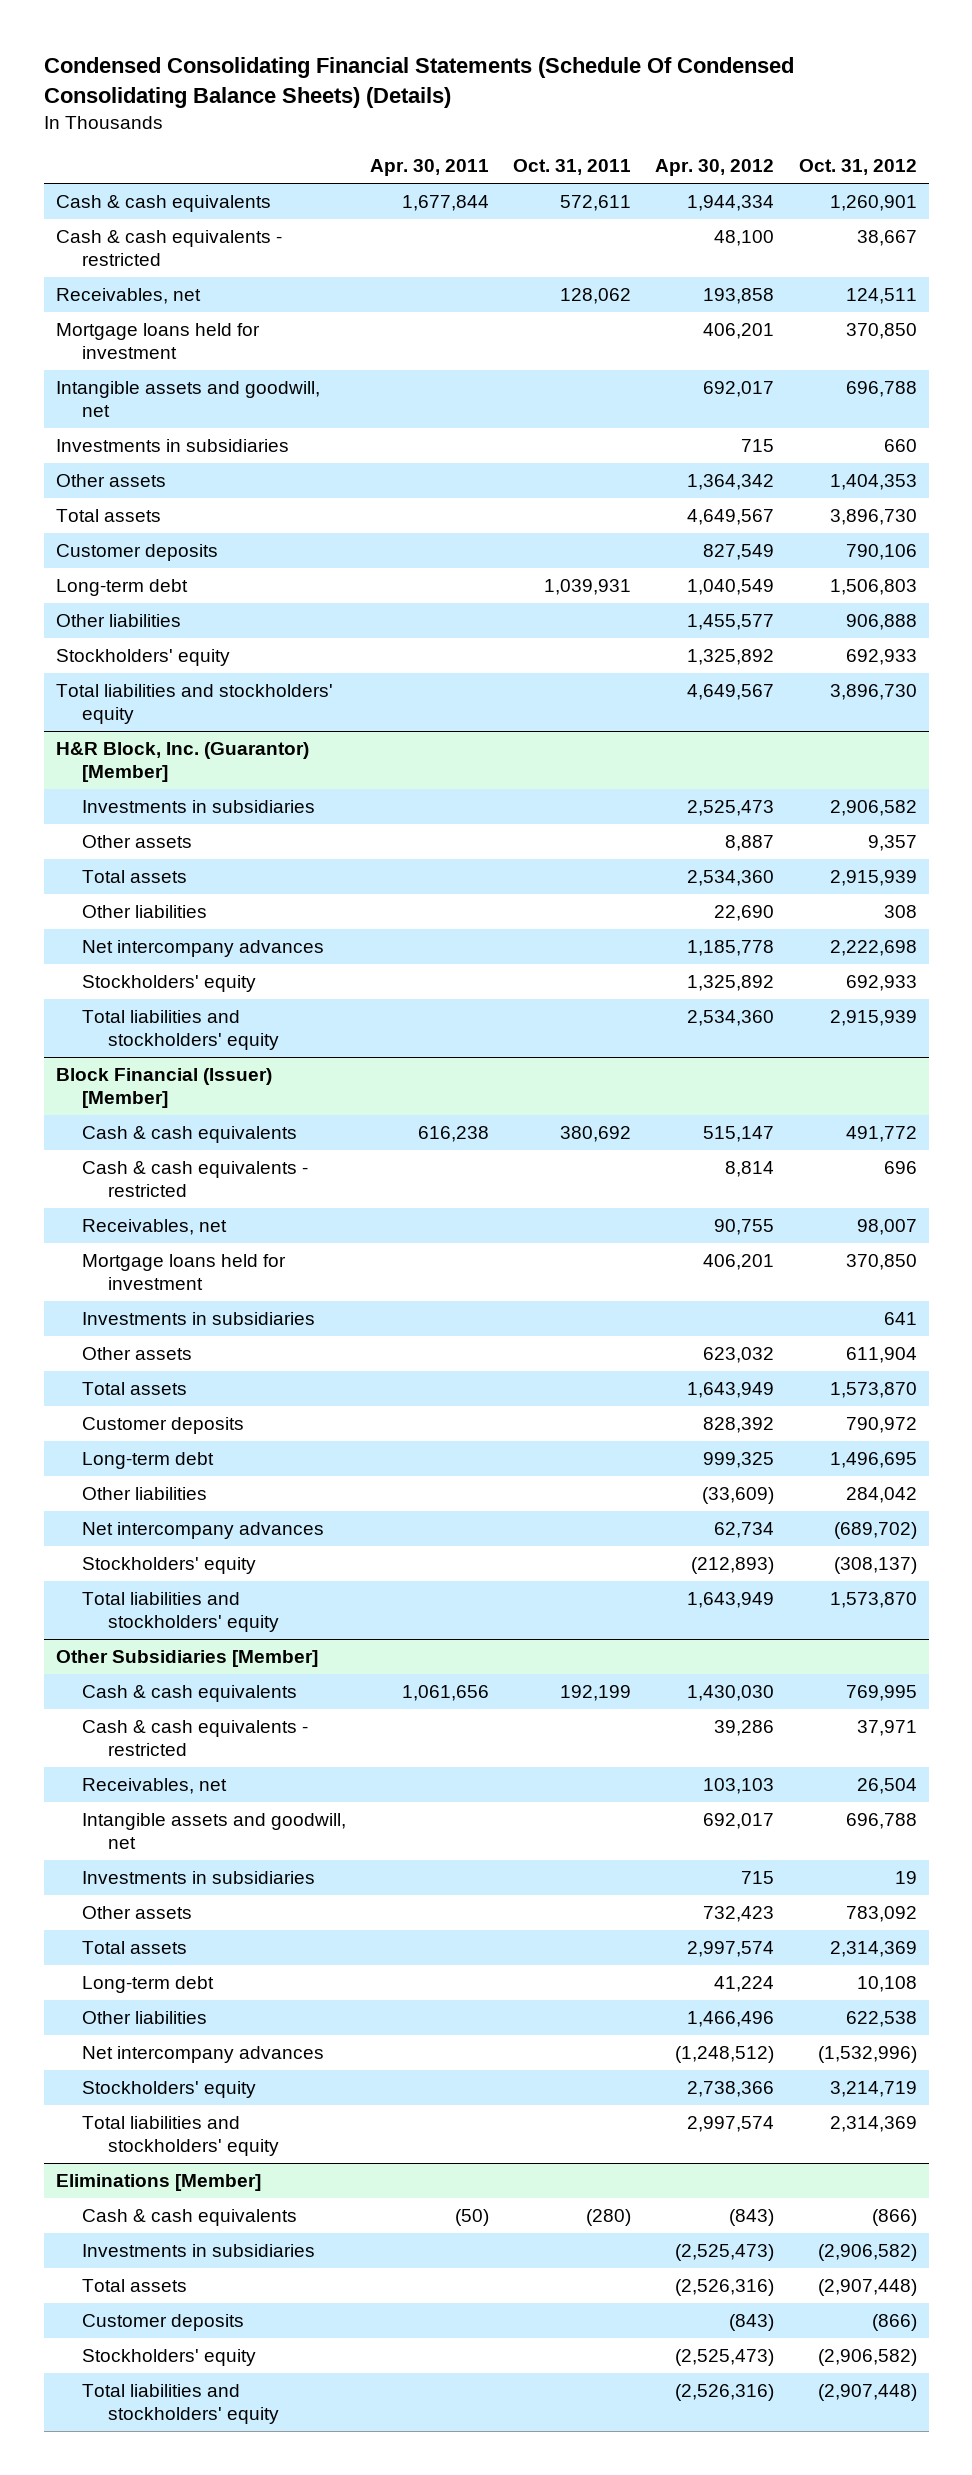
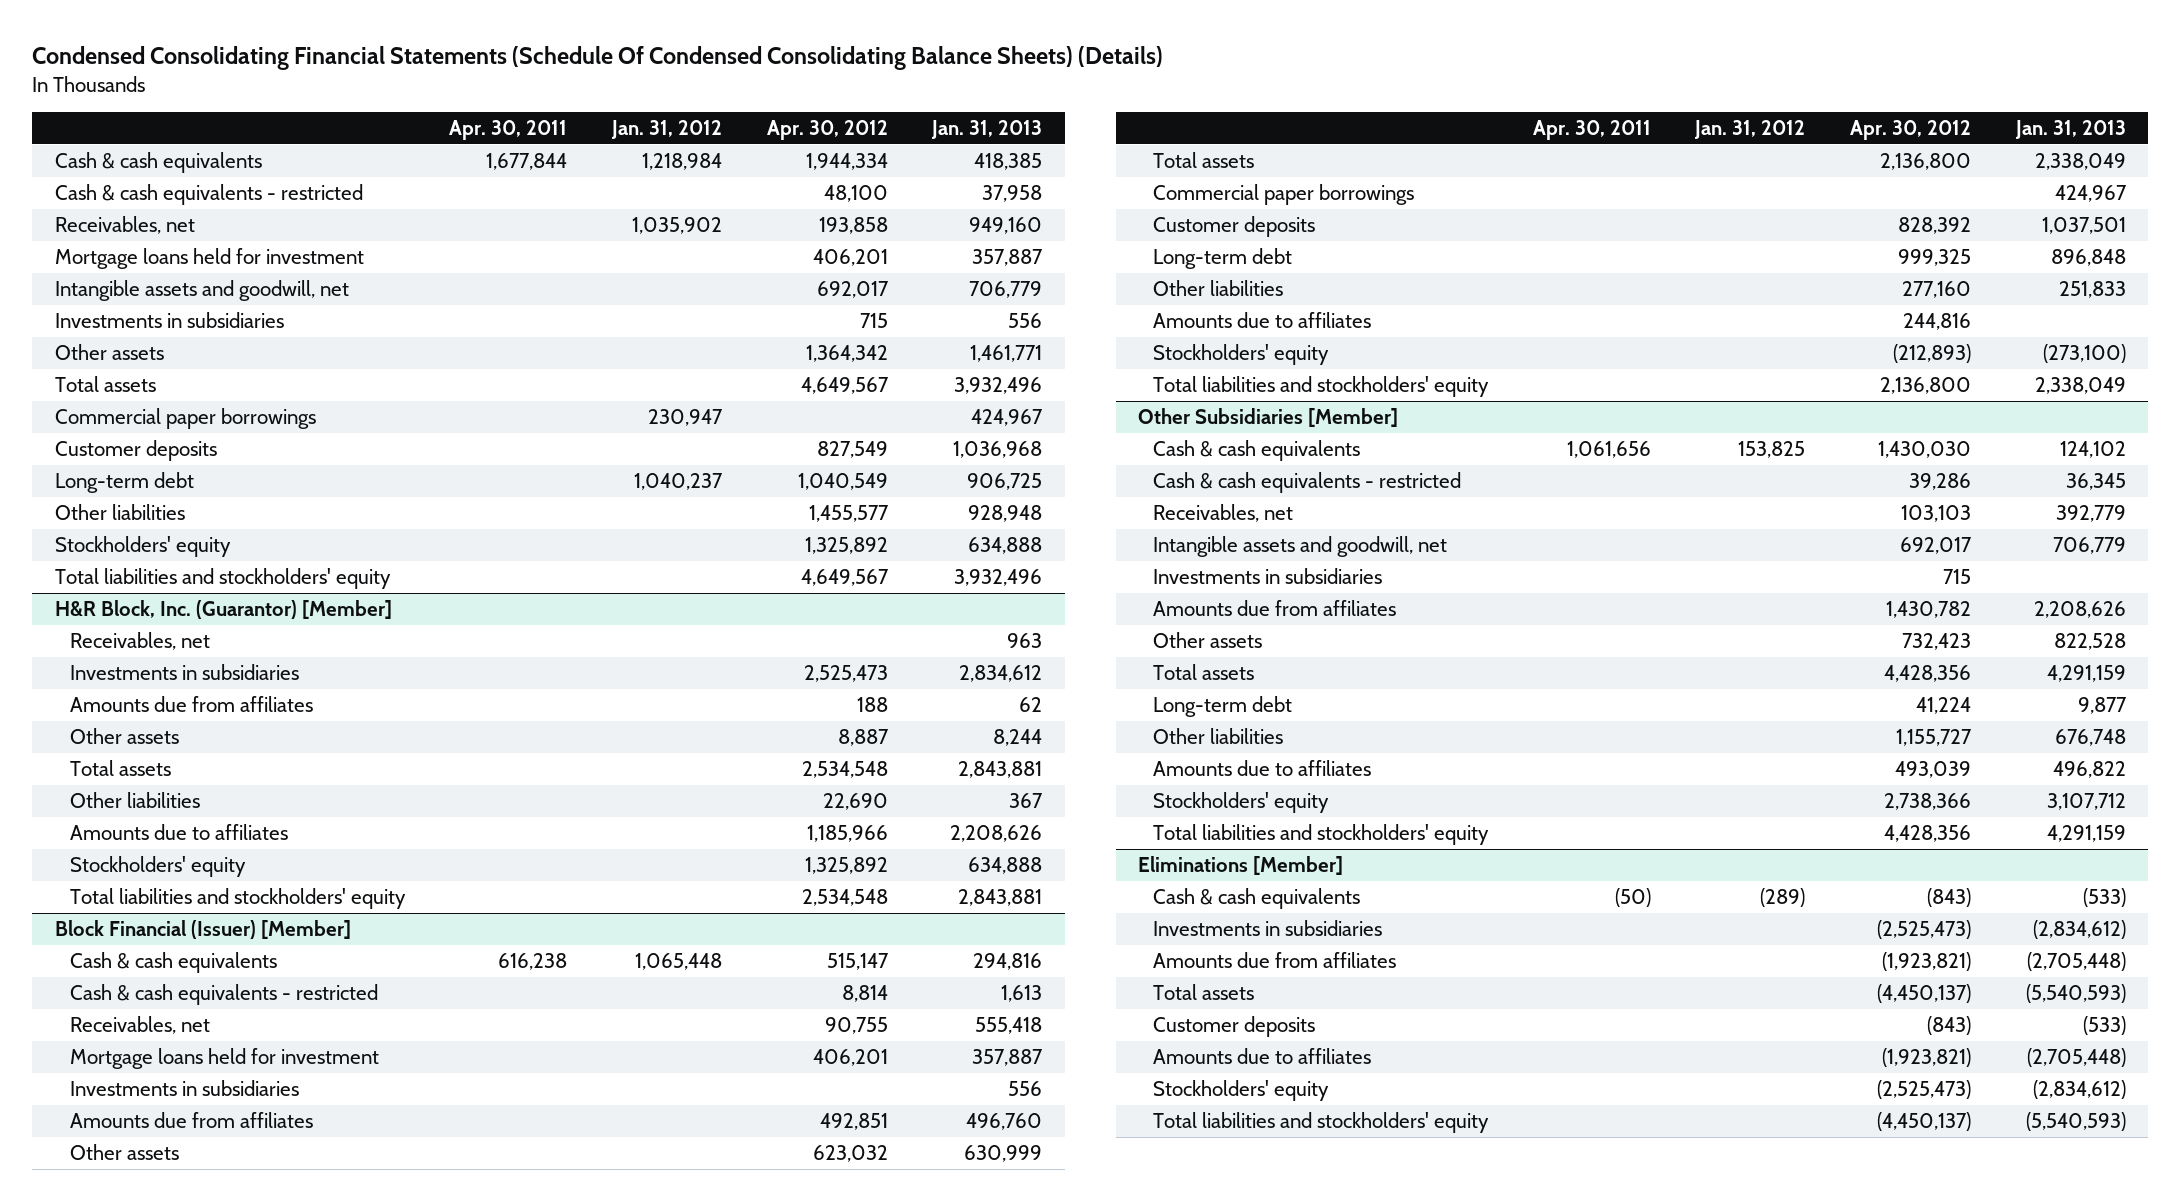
[513,159,632,176] Oct. 31, 2011 -> none
[798,159,917,176] Oct. 31, 2012 -> none
none -> [611,120,723,140] Jan. 31, 2012
none -> [931,120,1043,140] Jan. 31, 2013
none -> [54,407,316,429] Commercial paper borrowings
none -> [69,631,210,650] Receivables, net
none -> [69,695,313,712] Amounts due from affiliates
[687,870,775,887] 2,534,360 -> [801,760,888,778] 2,534,548
[81,940,324,958] Net intercompany advances -> none
none -> [69,823,288,840] Amounts due to affiliates
[687,1010,775,1027] 2,534,360 -> [801,888,888,906] 2,534,548
none -> [69,1111,313,1128] Amounts due from affiliates
[687,1382,775,1399] 1,643,949 -> [1880,152,1972,170] 2,136,800
none -> [1153,183,1415,205] Commercial paper borrowings
[81,1522,324,1540] Net intercompany advances -> none
[702,1487,775,1505] (33,609) -> [1902,280,1972,298] 277,160
none -> [1153,311,1372,328] Amounts due to affiliates
[687,1592,775,1609] 1,643,949 -> [1880,376,1972,394] 2,136,800
none -> [1153,599,1397,616] Amounts due from affiliates
[687,1941,775,1958] 2,997,574 -> [1884,664,1972,682] 4,428,356
[81,2046,324,2064] Net intercompany advances -> none
[687,2011,775,2028] 1,466,496 -> [1896,728,1973,746] 1,155,727
none -> [1153,759,1372,776] Amounts due to affiliates
[687,2116,775,2133] 2,997,574 -> [1884,824,1972,842] 4,428,356
none -> [1153,951,1397,968] Amounts due from affiliates
[675,2279,775,2297] (2,526,316) -> [1877,983,1972,1003] (4,450,137)
none -> [1153,1047,1372,1064] Amounts due to affiliates
[675,2384,775,2402] (2,526,316) -> [1877,1111,1972,1131] (4,450,137)

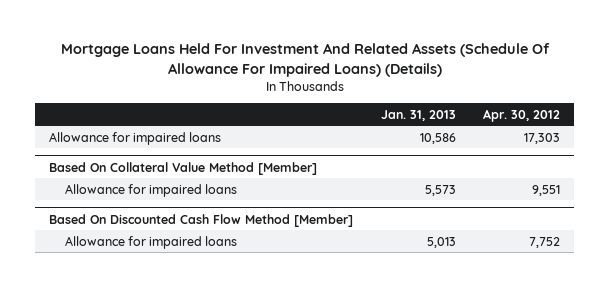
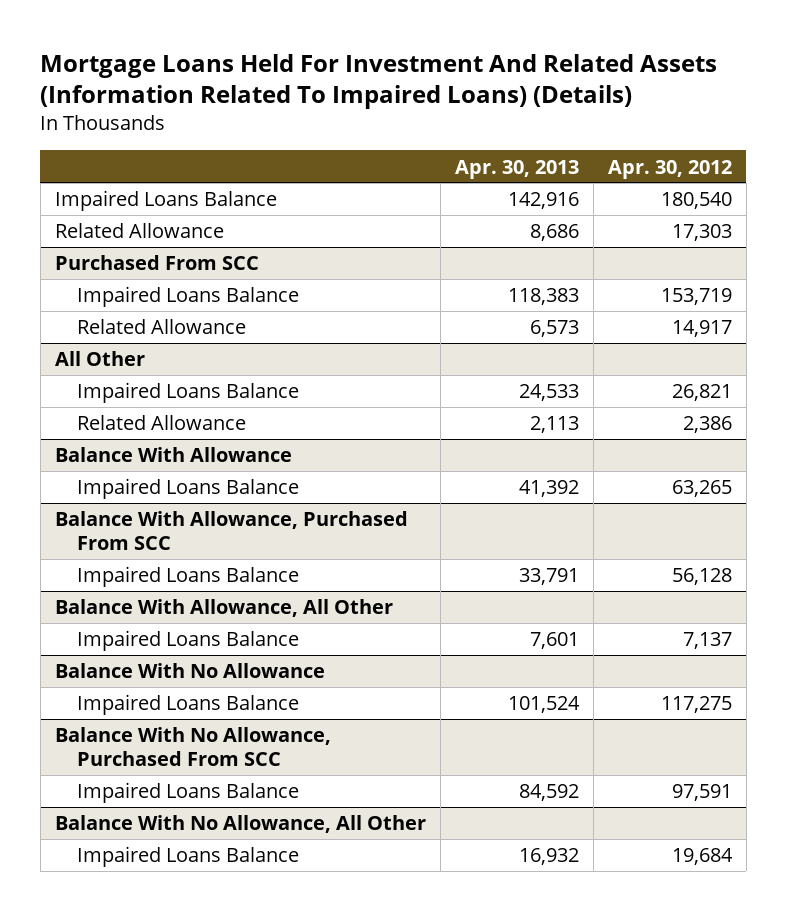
[60,43,550,77] Mortgage Loans Held For Investment And Related Assets (Schedule Of Allowance For Impaired Loans) (Details) -> [40,53,718,109] Mortgage Loans Held For Investment And Related Assets (Information Related To Impaired Loans) (Details)
[380,109,456,121] Jan. 31, 2013 -> none
none -> [454,159,579,179] Apr. 30, 2013
[48,161,317,175] Based On Collateral Value Method [Member] -> none
[48,213,353,227] Based On Discounted Cash Flow Method [Member] -> none
none -> [54,190,277,212] Impaired Loans Balance
[48,131,221,145] Allowance for impaired loans -> [54,223,224,239] Related Allowance
none -> [54,255,259,271] Purchased From SCC
none -> [77,286,300,308] Impaired Loans Balance
[64,183,237,197] Allowance for impaired loans -> [77,319,247,335] Related Allowance
[532,184,561,196] 9,551 -> [671,320,732,338] 14,917
none -> [54,351,145,367] All Other
none -> [77,382,300,404] Impaired Loans Balance
[64,235,237,249] Allowance for impaired loans -> [77,415,247,431] Related Allowance
[529,236,561,248] 7,752 -> [682,416,732,434] 2,386
none -> [54,447,292,463] Balance With Allowance
none -> [77,478,300,500] Impaired Loans Balance
none -> [54,511,408,551] Balance With Allowance, Purchased From SCC
none -> [77,566,300,588] Impaired Loans Balance
none -> [54,599,393,618] Balance With Allowance, All Other
none -> [77,630,300,652] Impaired Loans Balance
none -> [54,663,325,679] Balance With No Allowance
none -> [77,694,300,716] Impaired Loans Balance
none -> [54,727,331,767] Balance With No Allowance, Purchased From SCC
none -> [77,782,300,804] Impaired Loans Balance
none -> [54,815,426,834] Balance With No Allowance, All Other
none -> [77,846,300,868] Impaired Loans Balance

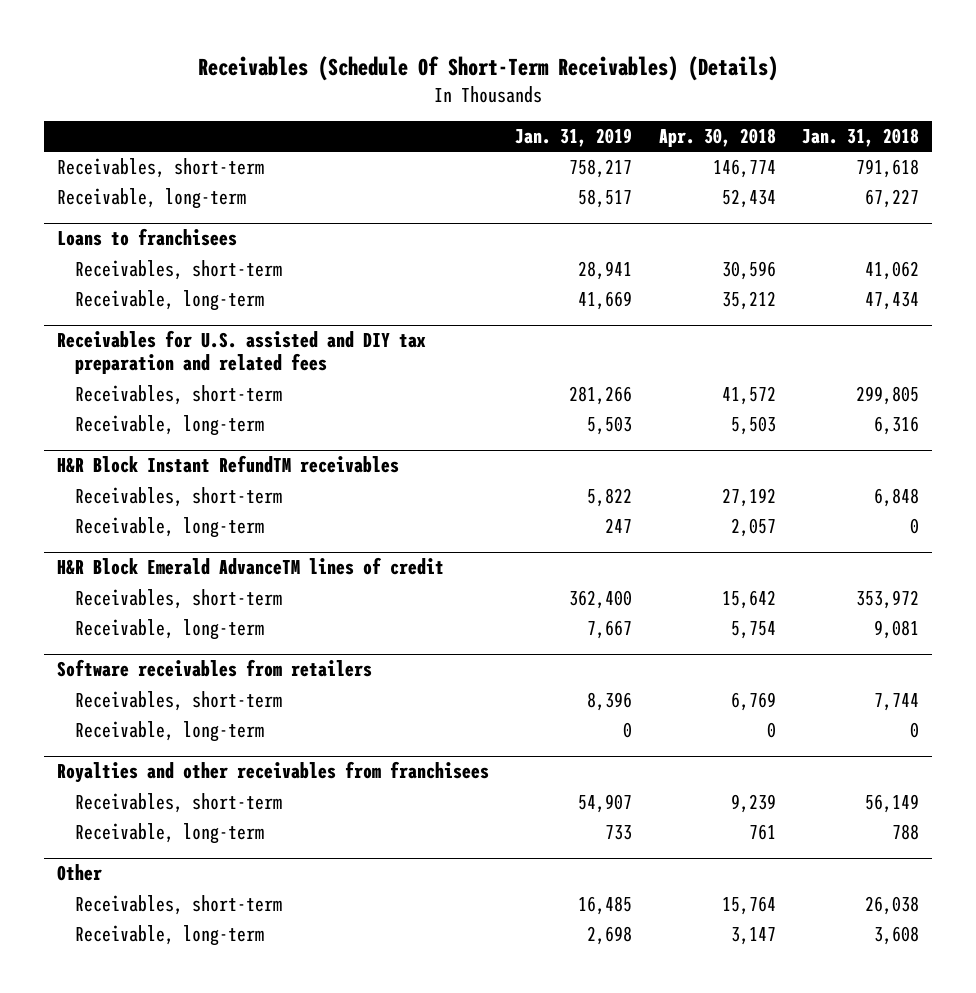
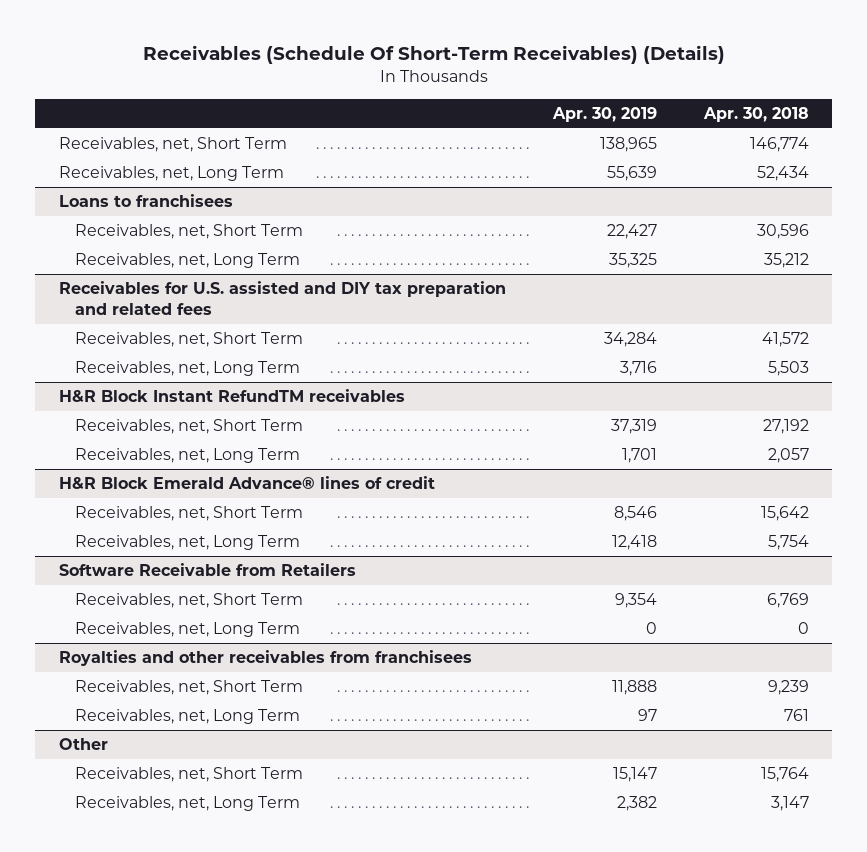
[515,128,633,148] Jan. 31, 2019 -> none
[801,128,919,148] Jan. 31, 2018 -> none
none -> [551,106,657,122] Apr. 30, 2019
[57,157,265,178] Receivables, short-term -> [58,137,287,153] Receivables, net, Short Term
[57,187,247,209] Receivable, long-term -> [58,166,284,182] Receivables, net, Long Term
[74,259,282,280] Receivables, short-term -> [75,224,304,240] Receivables, net, Short Term
[74,289,264,311] Receivable, long-term -> [75,253,301,269] Receivables, net, Long Term
[74,384,282,405] Receivables, short-term -> [75,332,304,348] Receivables, net, Short Term
[74,414,264,436] Receivable, long-term -> [75,361,301,377] Receivables, net, Long Term
[74,486,282,507] Receivables, short-term -> [75,419,304,435] Receivables, net, Short Term
[74,516,264,538] Receivable, long-term -> [75,448,301,464] Receivables, net, Long Term
[57,557,445,576] H&R Block Emerald AdvanceTM lines of credit -> [58,476,435,490] H&R Block Emerald Advance® lines of credit
[74,588,282,609] Receivables, short-term -> [75,506,304,522] Receivables, net, Short Term
[74,618,264,640] Receivable, long-term -> [75,535,301,551] Receivables, net, Long Term
[57,659,373,678] Software receivables from retailers -> [58,563,356,577] Software Receivable from Retailers
[74,690,282,711] Receivables, short-term -> [75,593,304,609] Receivables, net, Short Term
[74,720,264,742] Receivable, long-term -> [75,622,301,638] Receivables, net, Long Term
[74,792,282,813] Receivables, short-term -> [75,680,304,696] Receivables, net, Short Term
[74,822,264,844] Receivable, long-term -> [75,709,301,725] Receivables, net, Long Term
[74,894,282,915] Receivables, short-term -> [75,767,304,783] Receivables, net, Short Term
[74,924,264,946] Receivable, long-term -> [75,796,301,812] Receivables, net, Long Term

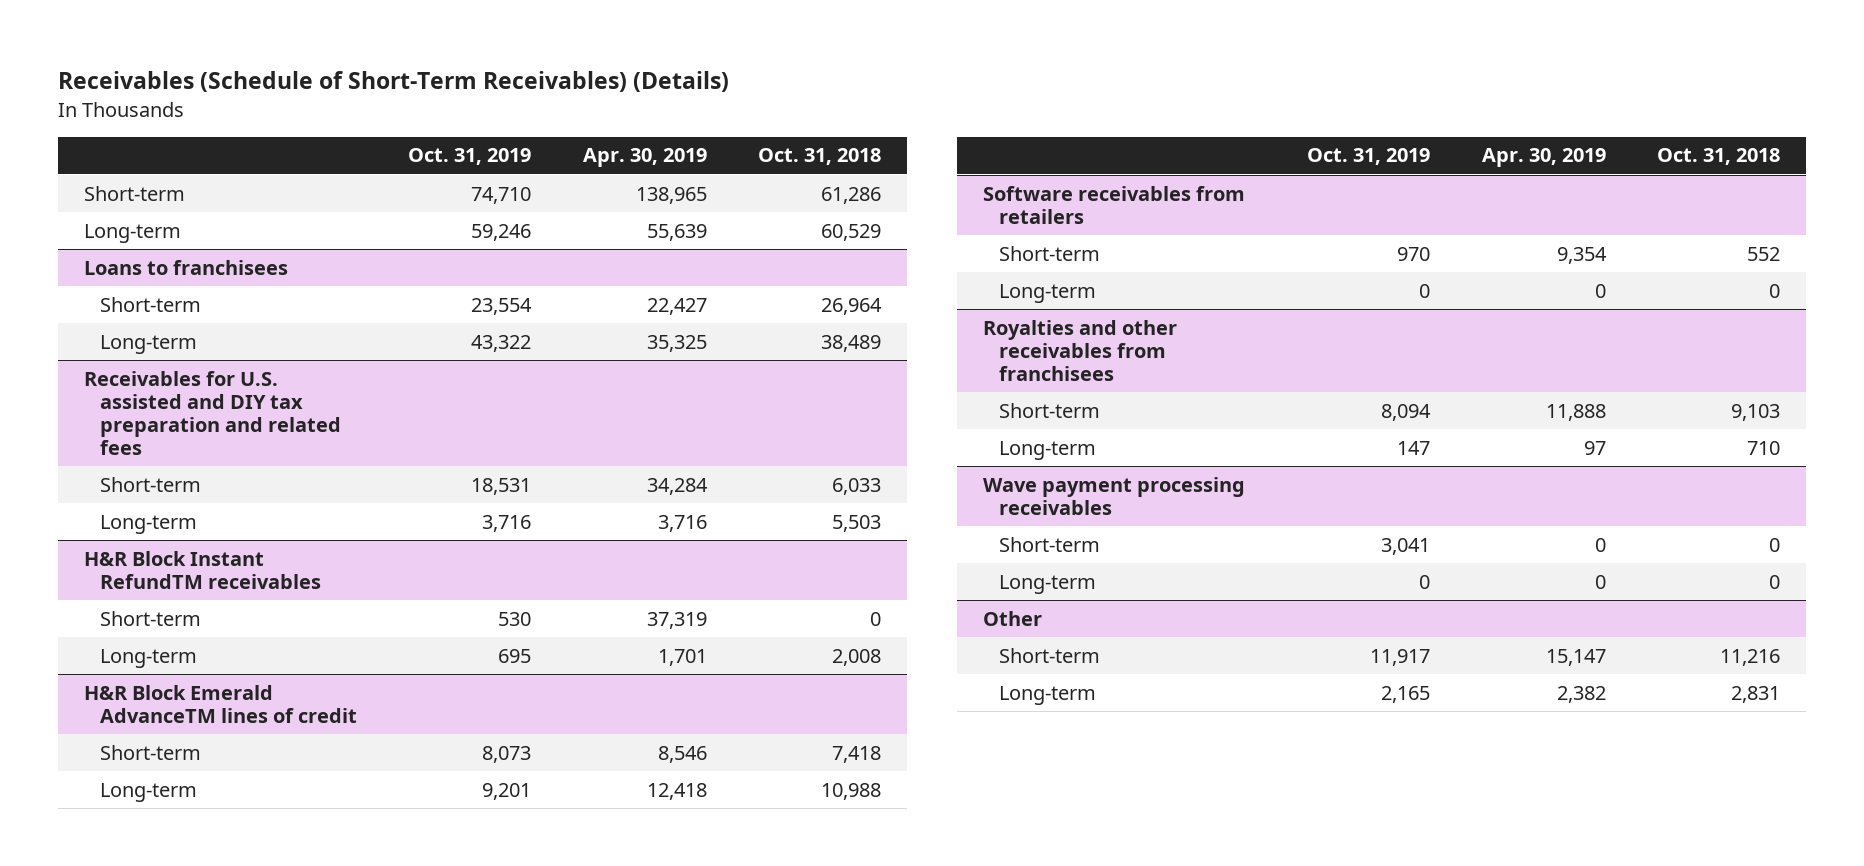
[142,45,725,65] Receivables (Schedule Of Short-Term Receivables) (Details) -> [58,71,730,93] Receivables (Schedule of Short-Term Receivables) (Details)
[702,106,809,122] Apr. 30, 2018 -> none
none -> [408,148,532,166] Oct. 31, 2019
none -> [758,148,882,166] Oct. 31, 2018
[58,137,287,153] Receivables, net, Short Term -> [83,185,185,201] Short-term
[58,166,284,182] Receivables, net, Long Term -> [83,223,181,243] Long-term
[75,224,304,240] Receivables, net, Short Term -> [99,296,201,312] Short-term
[75,253,301,269] Receivables, net, Long Term -> [99,334,197,354] Long-term
[75,332,304,348] Receivables, net, Short Term -> [99,476,201,492] Short-term
[75,361,301,377] Receivables, net, Long Term -> [99,514,197,534] Long-term
[75,419,304,435] Receivables, net, Short Term -> [99,610,201,626] Short-term
[75,448,301,464] Receivables, net, Long Term -> [99,648,197,668] Long-term
[58,476,435,490] H&R Block Emerald Advance® lines of credit -> [83,684,357,723] H&R Block Emerald AdvanceTM lines of credit
[75,506,304,522] Receivables, net, Short Term -> [99,744,201,760] Short-term
[75,535,301,551] Receivables, net, Long Term -> [99,782,197,802] Long-term
[58,563,356,577] Software Receivable from Retailers -> [982,185,1245,224] Software receivables from retailers
[75,593,304,609] Receivables, net, Short Term -> [998,245,1100,261] Short-term
[75,622,301,638] Receivables, net, Long Term -> [998,283,1096,303] Long-term
[75,680,304,696] Receivables, net, Short Term -> [998,402,1100,418] Short-term
[75,709,301,725] Receivables, net, Long Term -> [998,440,1096,460] Long-term
none -> [982,476,1245,515] Wave payment processing receivables
none -> [998,536,1100,552] Short-term
none -> [998,574,1096,594] Long-term
[75,767,304,783] Receivables, net, Short Term -> [998,647,1100,663] Short-term
[75,796,301,812] Receivables, net, Long Term -> [998,685,1096,705] Long-term

